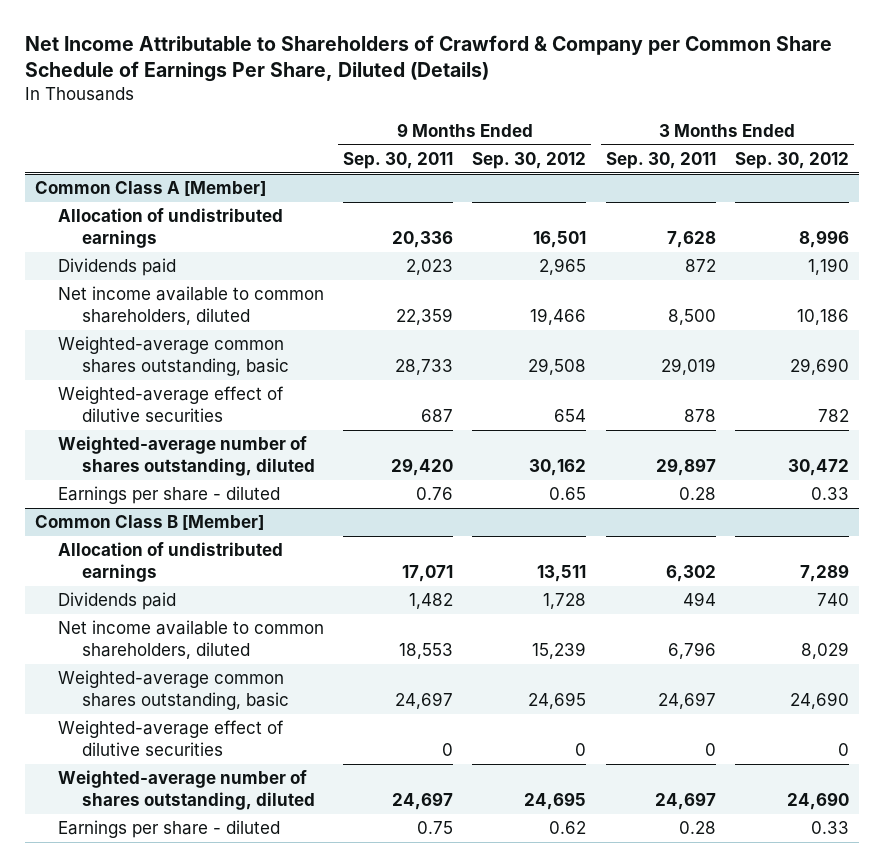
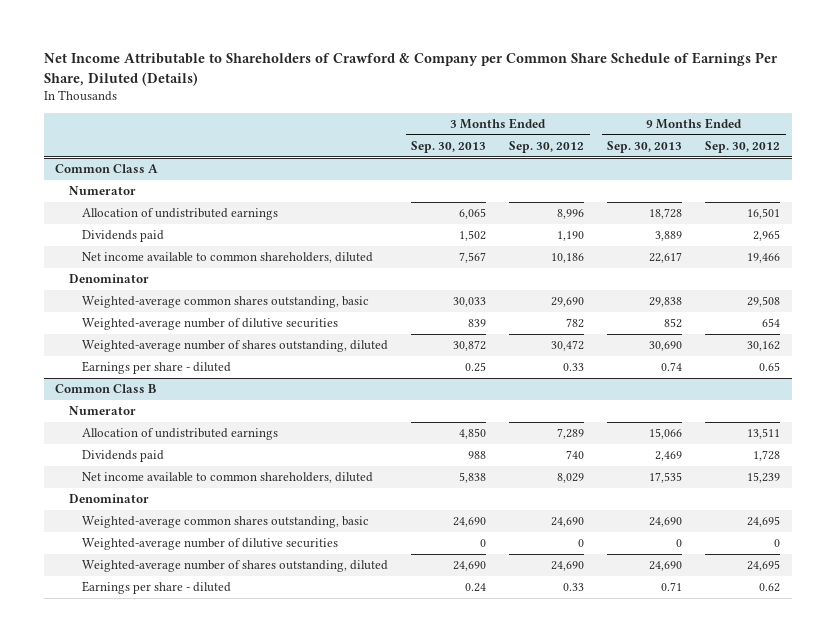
[343,151,454,169] Sep. 30, 2011 -> none
[605,151,716,169] Sep. 30, 2011 -> none
none -> [411,141,487,154] Sep. 30, 2013
none -> [607,141,683,154] Sep. 30, 2013
[34,181,266,197] Common Class A [Member] -> [55,164,159,174] Common Class A
none -> [68,186,136,196] Numerator
none -> [68,274,149,284] Denominator
[58,386,285,422] Weighted-average effect of dilutive securities -> [82,318,339,331] Weighted-average number of dilutive securities
[34,515,264,531] Common Class B [Member] -> [55,384,158,394] Common Class B
none -> [68,406,136,416] Numerator
none -> [68,494,149,504] Denominator
[58,720,285,756] Weighted-average effect of dilutive securities -> [82,538,339,551] Weighted-average number of dilutive securities

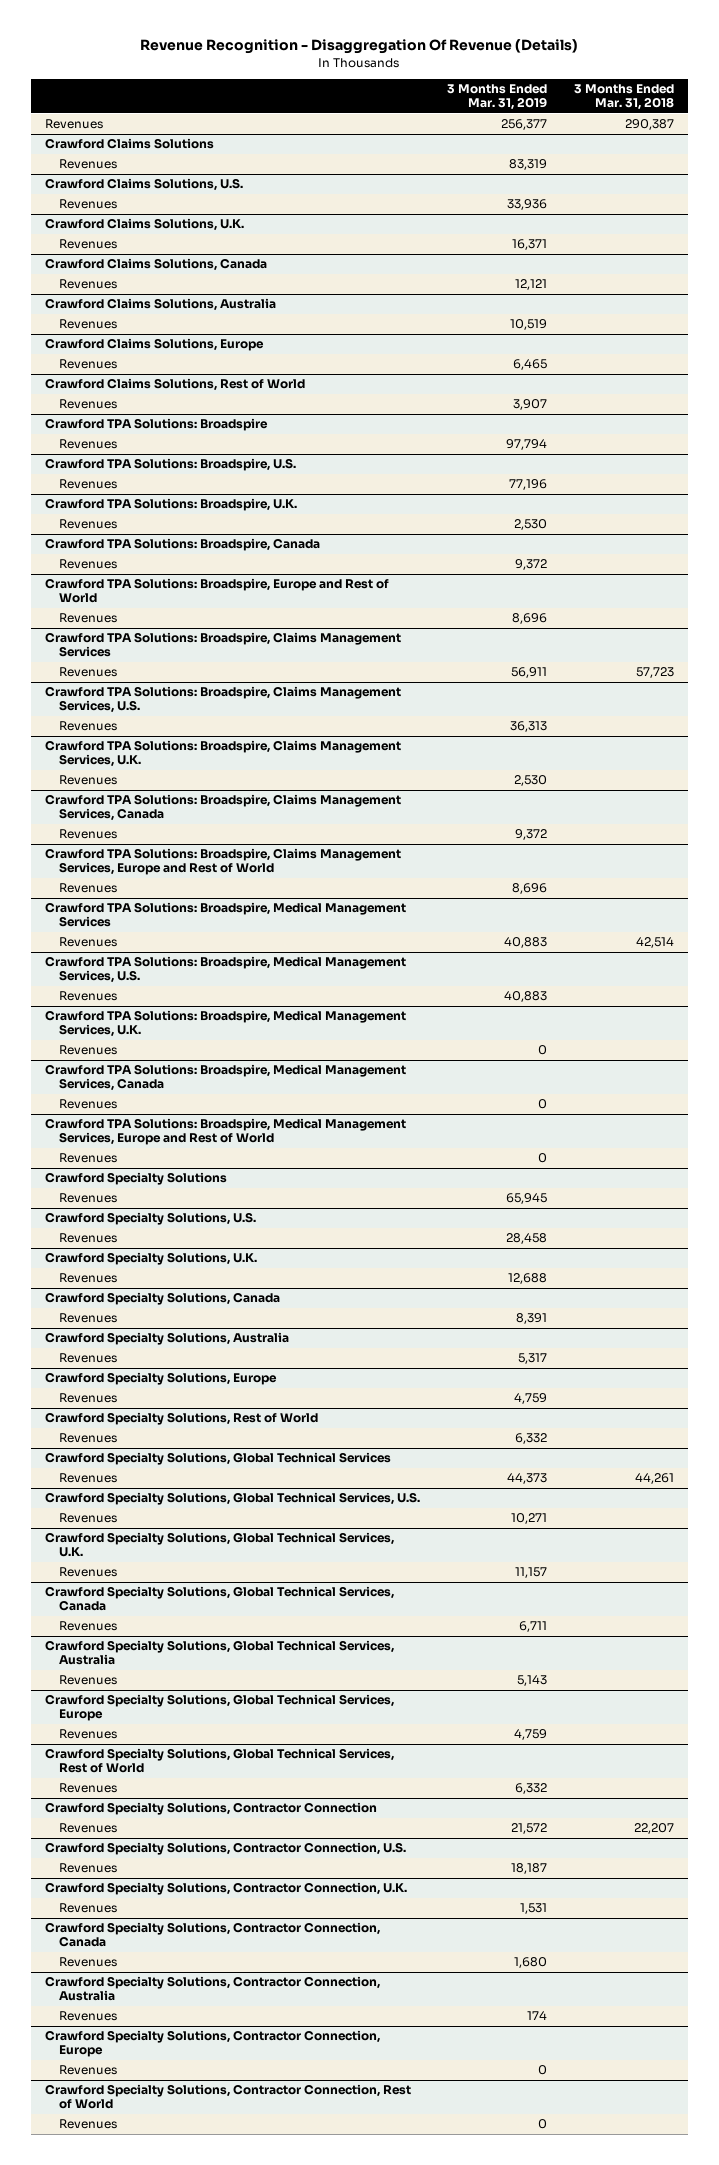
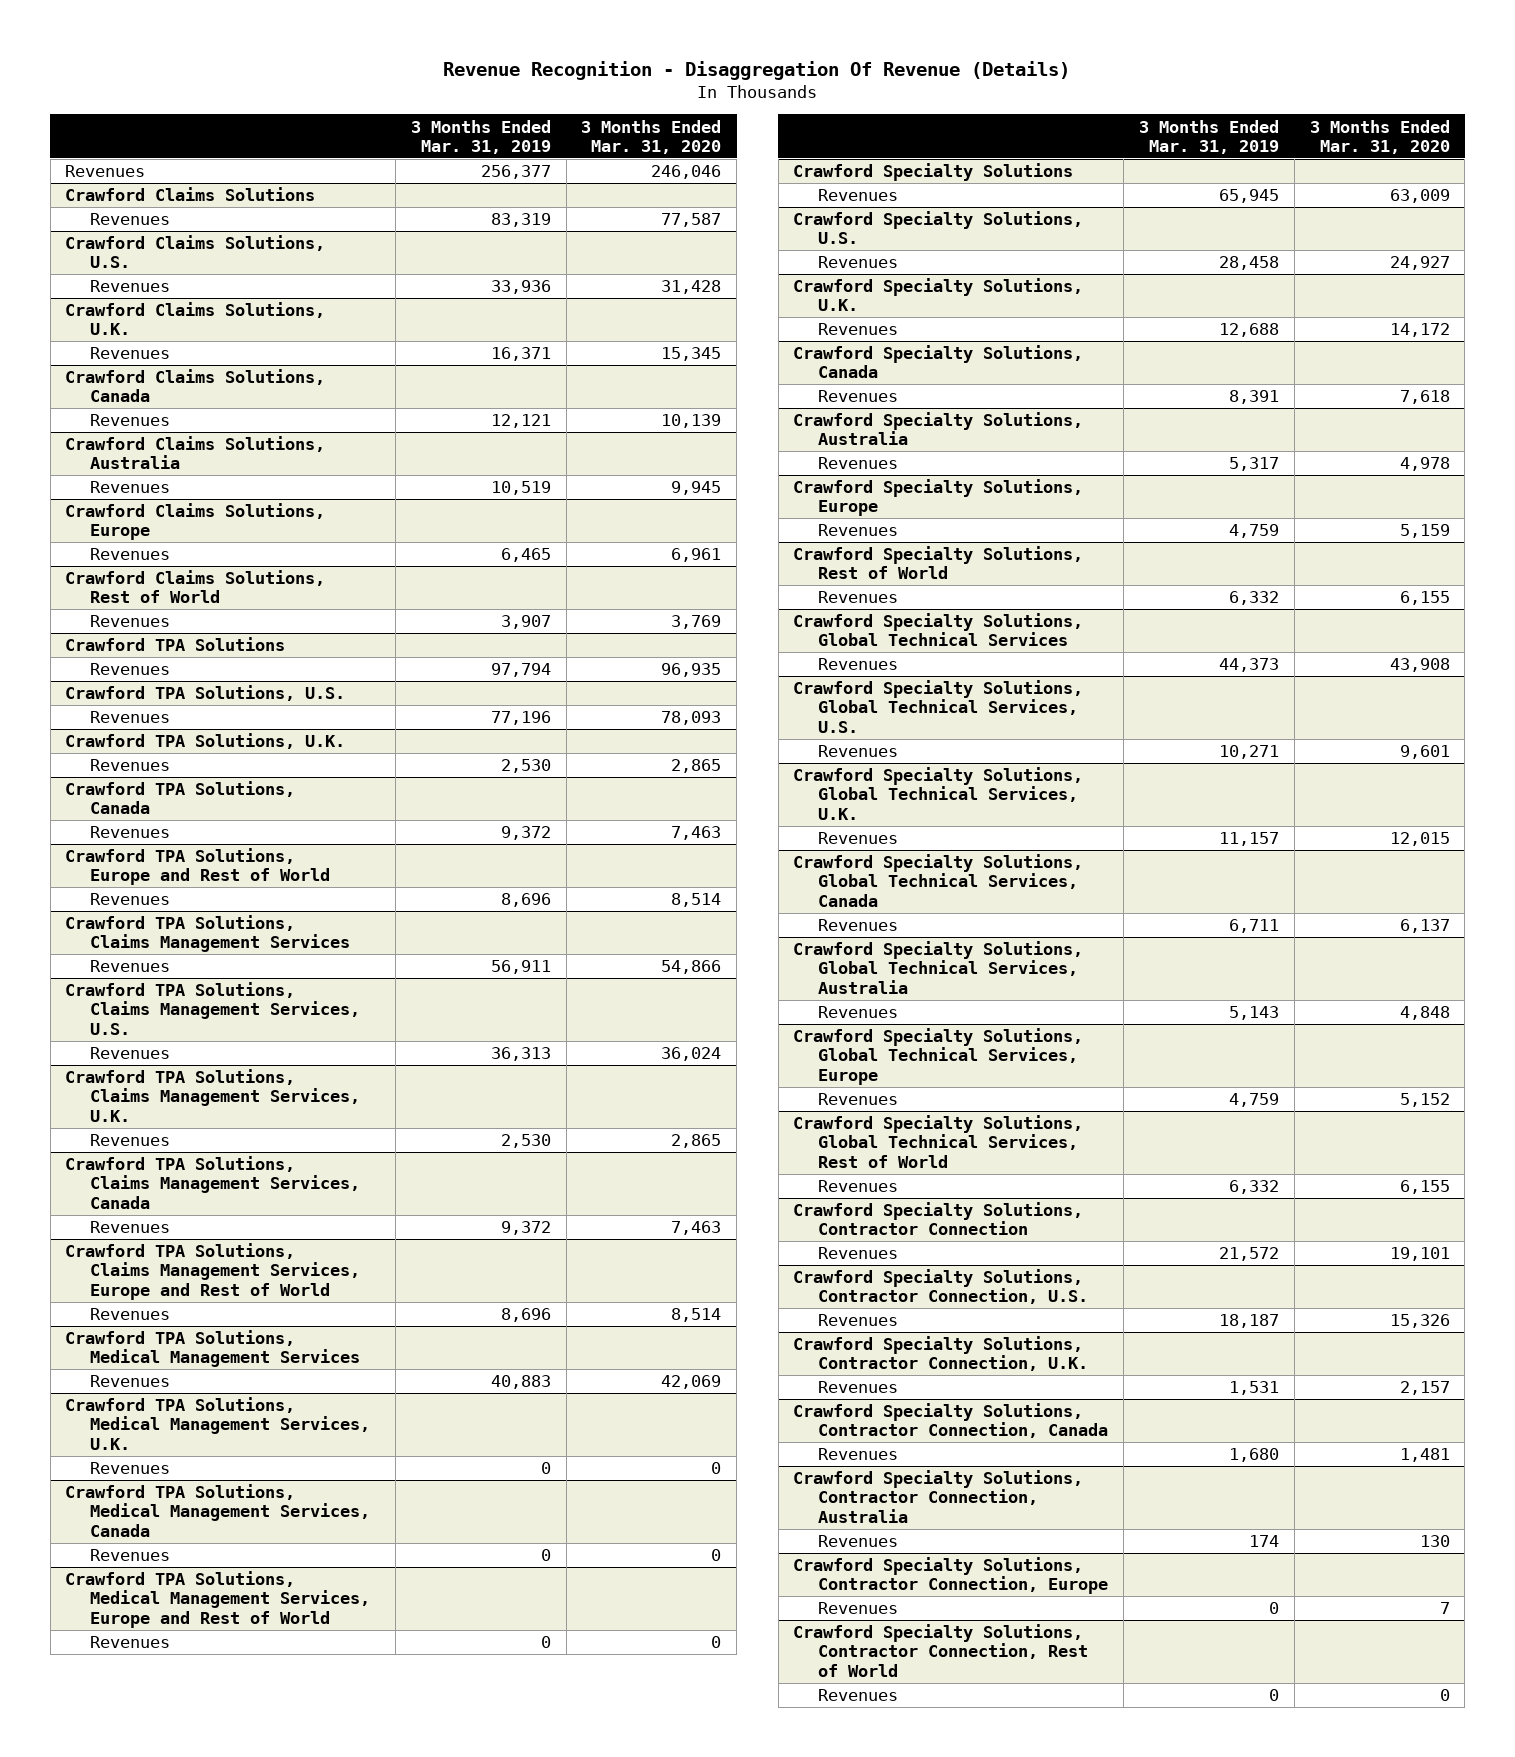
[574,84,675,111] 3 Months Ended Mar. 31, 2018 -> none
none -> [581,119,722,154] 3 Months Ended Mar. 31, 2020
[44,418,268,432] Crawford TPA Solutions: Broadspire -> [65,637,286,652] Crawford TPA Solutions
[44,458,296,472] Crawford TPA Solutions: Broadspire, U.S. -> [65,685,346,702] Crawford TPA Solutions, U.S.
[44,498,297,512] Crawford TPA Solutions: Broadspire, U.K. -> [65,733,346,750] Crawford TPA Solutions, U.K.
[44,538,320,552] Crawford TPA Solutions: Broadspire, Canada -> [65,781,296,815] Crawford TPA Solutions, Canada
[44,578,389,604] Crawford TPA Solutions: Broadspire, Europe and Rest of World -> [65,848,331,886] Crawford TPA Solutions, Europe and Rest of World
[44,632,401,658] Crawford TPA Solutions: Broadspire, Claims Management Services -> [65,915,351,953] Crawford TPA Solutions, Claims Management Services
[44,686,401,714] Crawford TPA Solutions: Broadspire, Claims Management Services, U.S. -> [65,982,361,1035] Crawford TPA Solutions, Claims Management Services, U.S.
[44,740,401,768] Crawford TPA Solutions: Broadspire, Claims Management Services, U.K. -> [65,1069,361,1122] Crawford TPA Solutions, Claims Management Services, U.K.
[44,794,401,822] Crawford TPA Solutions: Broadspire, Claims Management Services, Canada -> [65,1156,361,1209] Crawford TPA Solutions, Claims Management Services, Canada
[44,848,401,876] Crawford TPA Solutions: Broadspire, Claims Management Services, Europe and Rest of World -> [65,1243,361,1300] Crawford TPA Solutions, Claims Management Services, Europe and Rest of World
[59,937,118,948] Revenues -> none
[44,956,406,984] Crawford TPA Solutions: Broadspire, Medical Management Services, U.S. -> none
[44,902,406,928] Crawford TPA Solutions: Broadspire, Medical Management Services -> [65,1330,361,1368] Crawford TPA Solutions, Medical Management Services
[44,1010,406,1038] Crawford TPA Solutions: Broadspire, Medical Management Services, U.K. -> [65,1397,371,1450] Crawford TPA Solutions, Medical Management Services, U.K.
[44,1064,406,1092] Crawford TPA Solutions: Broadspire, Medical Management Services, Canada -> [65,1484,371,1537] Crawford TPA Solutions, Medical Management Services, Canada
[44,1118,406,1146] Crawford TPA Solutions: Broadspire, Medical Management Services, Europe and Rest of World -> [65,1571,371,1628] Crawford TPA Solutions, Medical Management Services, Europe and Rest of World

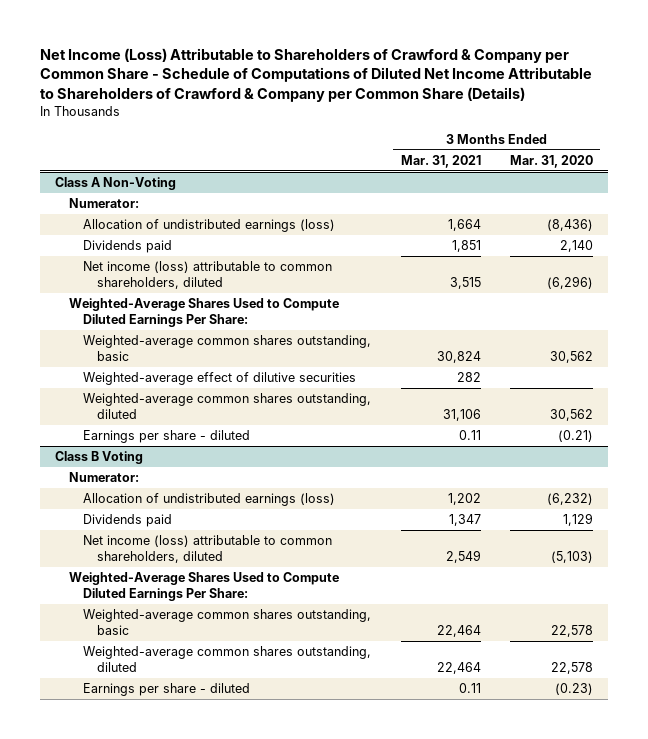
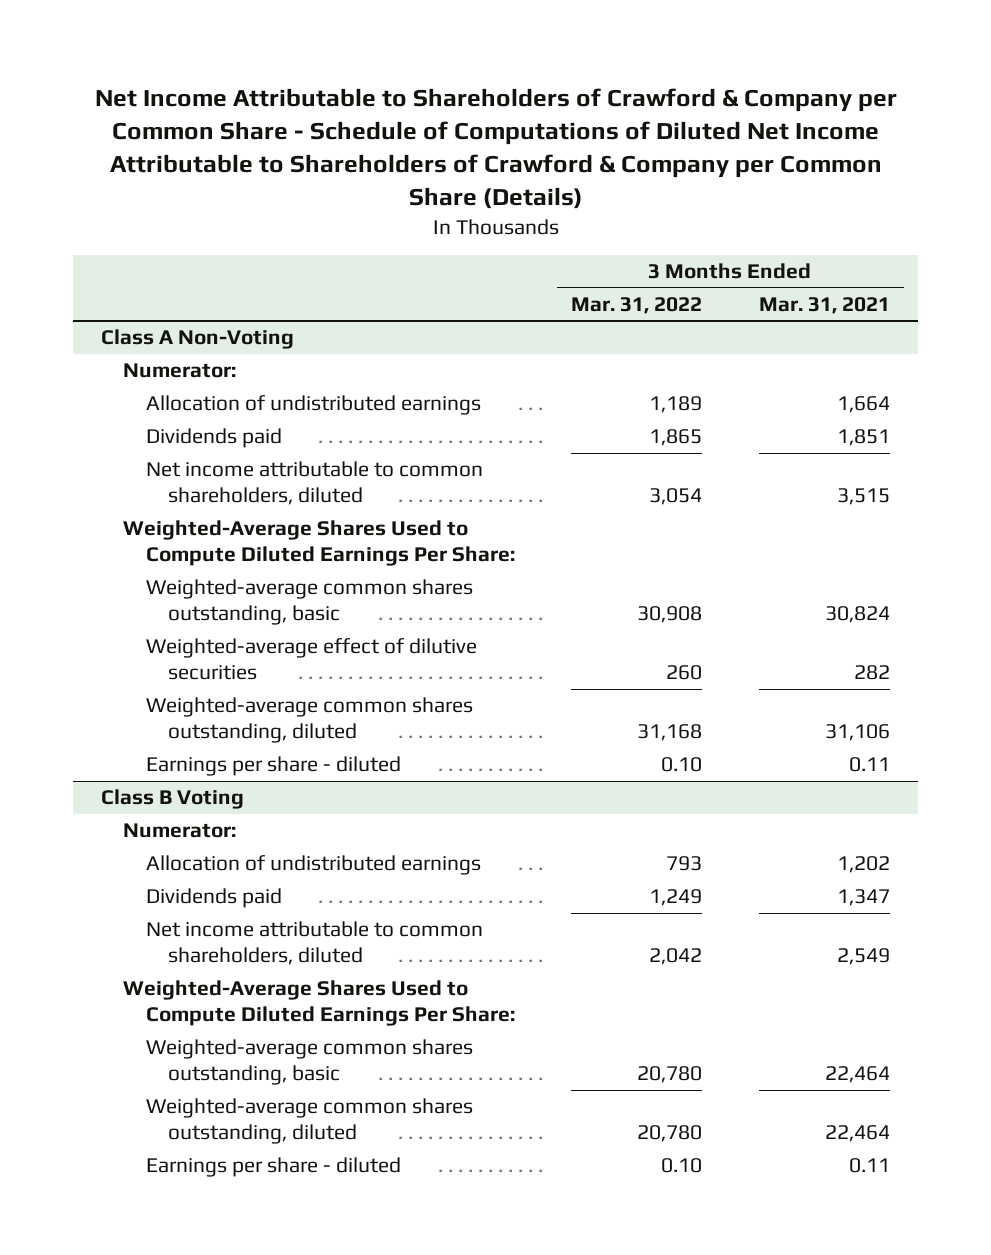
[40,47,593,103] Net Income (Loss) Attributable to Shareholders of Crawford & Company per Common Share - Schedule of Computations of Diluted Net Income Attributable to Shareholders of Crawford & Company per Common Share (Details) -> [94,88,897,210] Net Income Attributable to Shareholders of Crawford & Company per Common Share - Schedule of Computations of Diluted Net Income Attributable to Shareholders of Crawford & Company per Common Share (Details)
[510,154,594,168] Mar. 31, 2020 -> none
none -> [571,296,703,314] Mar. 31, 2022
[83,219,336,233] Allocation of undistributed earnings (loss) -> [145,395,481,416] Allocation of undistributed earnings
[83,261,333,290] Net income (loss) attributable to common shareholders, diluted -> [145,461,483,506] Net income attributable to common shareholders, diluted
[83,493,336,507] Allocation of undistributed earnings (loss) -> [145,855,481,876] Allocation of undistributed earnings
[83,535,333,564] Net income (loss) attributable to common shareholders, diluted -> [145,921,483,966] Net income attributable to common shareholders, diluted

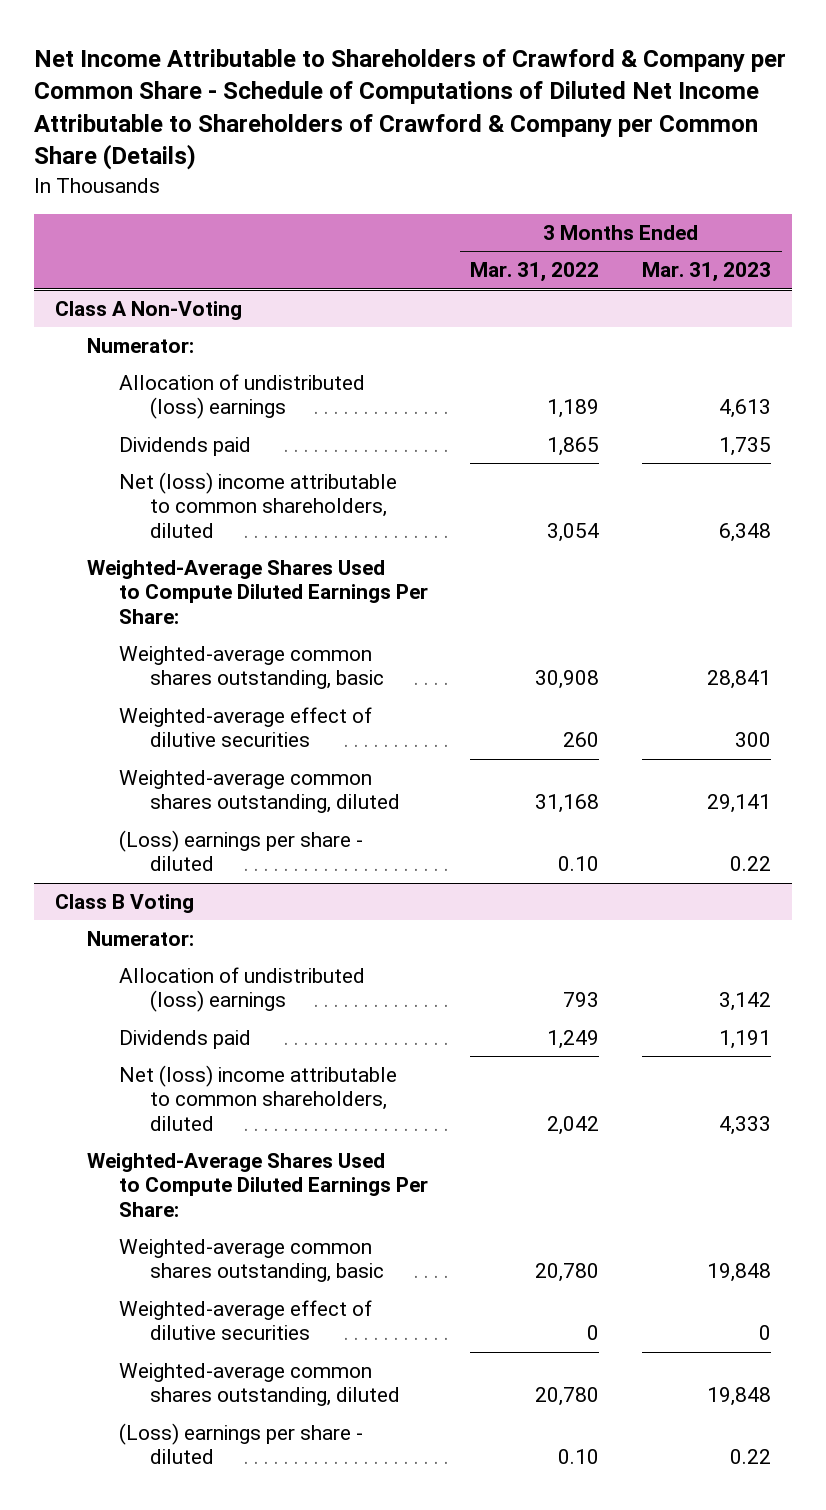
[758,296,890,314] Mar. 31, 2021 -> none
none -> [642,262,772,283] Mar. 31, 2023
[145,395,481,416] Allocation of undistributed earnings -> [118,374,365,420] Allocation of undistributed (loss) earnings
[145,461,483,506] Net income attributable to common shareholders, diluted -> [118,472,397,538] Net (loss) income attributable to common shareholders, diluted
[145,756,401,777] Earnings per share - diluted -> [118,830,363,872] (Loss) earnings per share - diluted
[145,855,481,876] Allocation of undistributed earnings -> [118,967,365,1013] Allocation of undistributed (loss) earnings
[145,921,483,966] Net income attributable to common shareholders, diluted -> [118,1065,397,1131] Net (loss) income attributable to common shareholders, diluted
none -> [118,1300,372,1341] Weighted-average effect of dilutive securities
[145,1157,401,1178] Earnings per share - diluted -> [118,1423,363,1465] (Loss) earnings per share - diluted

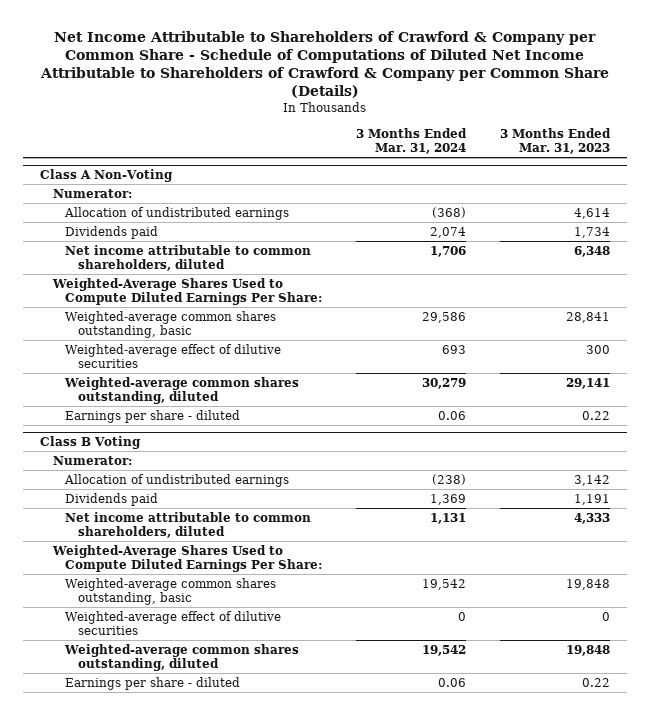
[470,262,600,283] Mar. 31, 2022 -> none
none -> [356,127,468,155] 3 Months Ended Mar. 31, 2024
[118,374,365,420] Allocation of undistributed (loss) earnings -> [64,206,290,220] Allocation of undistributed earnings
[719,399,772,419] 4,613 -> [574,207,611,219] 4,614
[719,437,772,457] 1,735 -> [574,226,611,238] 1,734
[118,472,397,538] Net (loss) income attributable to common shareholders, diluted -> [65,244,312,272] Net income attributable to common shareholders, diluted
[118,830,363,872] (Loss) earnings per share - diluted -> [65,409,241,423] Earnings per share - diluted
[118,967,365,1013] Allocation of undistributed (loss) earnings -> [64,473,290,487] Allocation of undistributed earnings
[118,1065,397,1131] Net (loss) income attributable to common shareholders, diluted -> [65,511,312,539] Net income attributable to common shareholders, diluted
[118,1423,363,1465] (Loss) earnings per share - diluted -> [65,676,241,690] Earnings per share - diluted

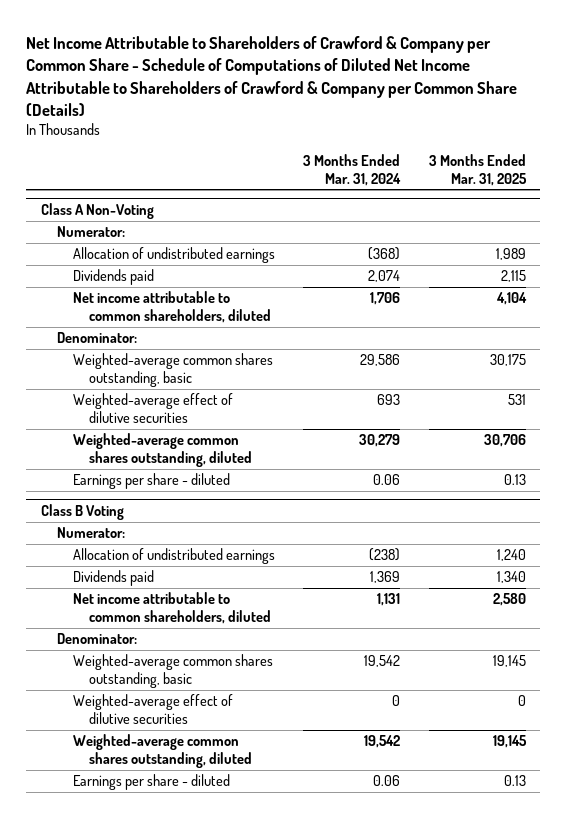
[500,127,612,155] 3 Months Ended Mar. 31, 2023 -> none
none -> [428,153,527,186] 3 Months Ended Mar. 31, 2025
[51,277,323,306] Weighted-Average Shares Used to Compute Diluted Earnings Per Share: -> [56,332,137,344] Denominator:
[51,544,323,573] Weighted-Average Shares Used to Compute Diluted Earnings Per Share: -> [56,633,137,645] Denominator:

